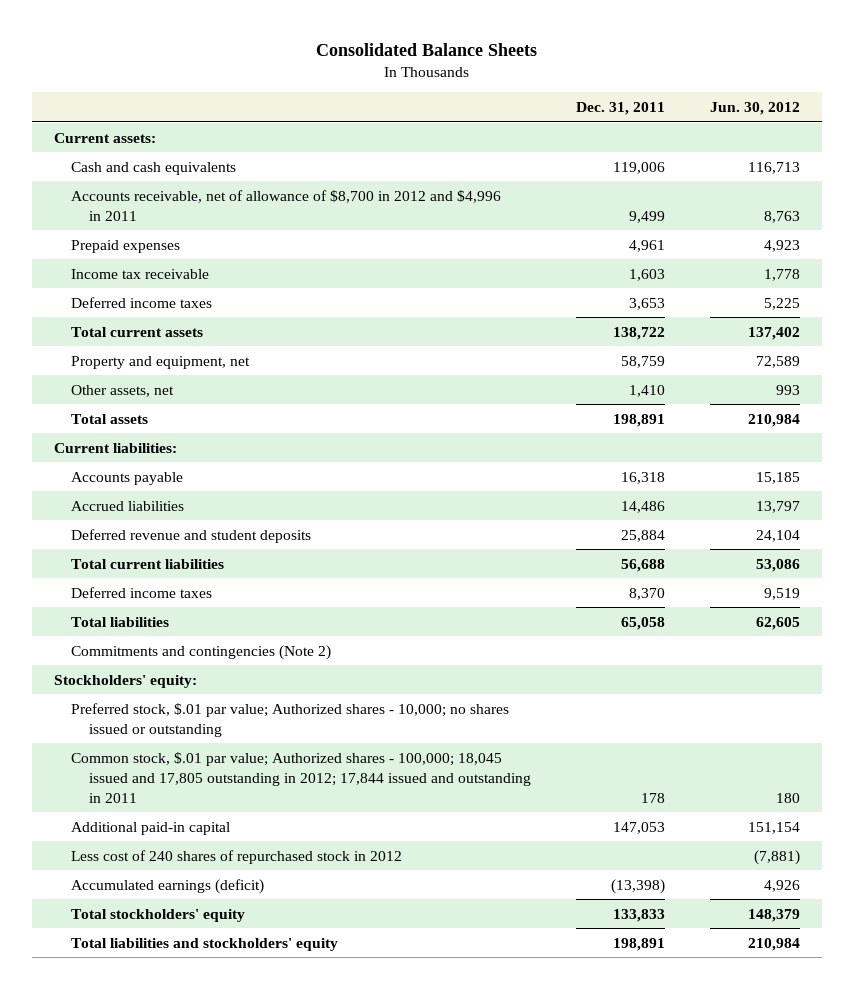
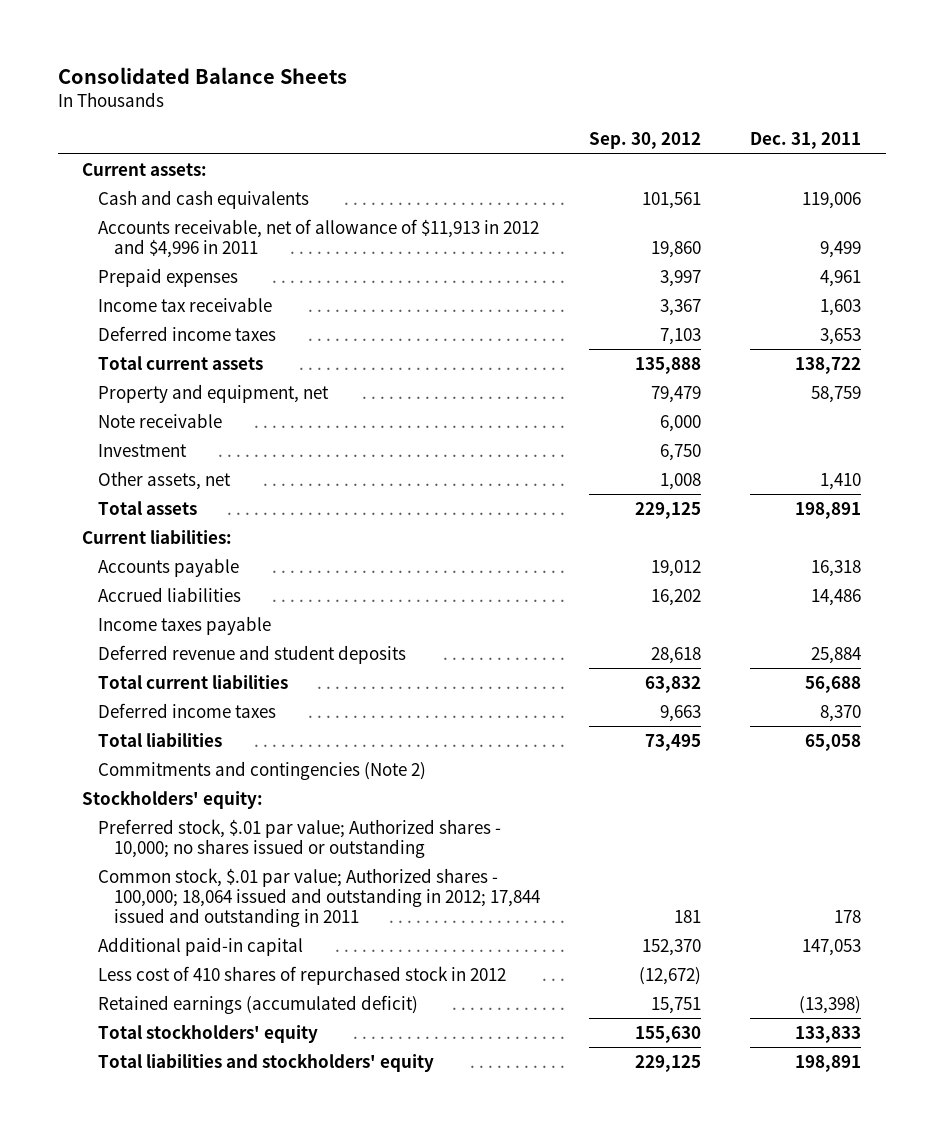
[709,102,800,116] Jun. 30, 2012 -> none
none -> [589,132,702,150] Sep. 30, 2012
[71,189,502,221] Accounts receivable, net of allowance of $8,700 in 2012 and $4,996 in 2011 -> [98,218,540,258] Accounts receivable, net of allowance of $11,913 in 2012 and $4,996 in 2011
none -> [98,412,223,428] Note receivable
none -> [98,443,188,457] Investment
none -> [98,615,272,635] Income taxes payable
[71,751,531,803] Common stock, $.01 par value; Authorized shares - 100,000; 18,045 issued and 17,805 outstanding in 2012; 17,844 issued and outstanding in 2011 -> [98,867,541,927] Common stock, $.01 par value; Authorized shares - 100,000; 18,064 issued and outstanding in 2012; 17,844 issued and outstanding in 2011
[71,849,403,864] Less cost of 240 shares of repurchased stock in 2012 -> [98,965,507,985] Less cost of 410 shares of repurchased stock in 2012
[71,878,265,894] Accumulated earnings (deficit) -> [98,994,419,1014] Retained earnings (accumulated deficit)

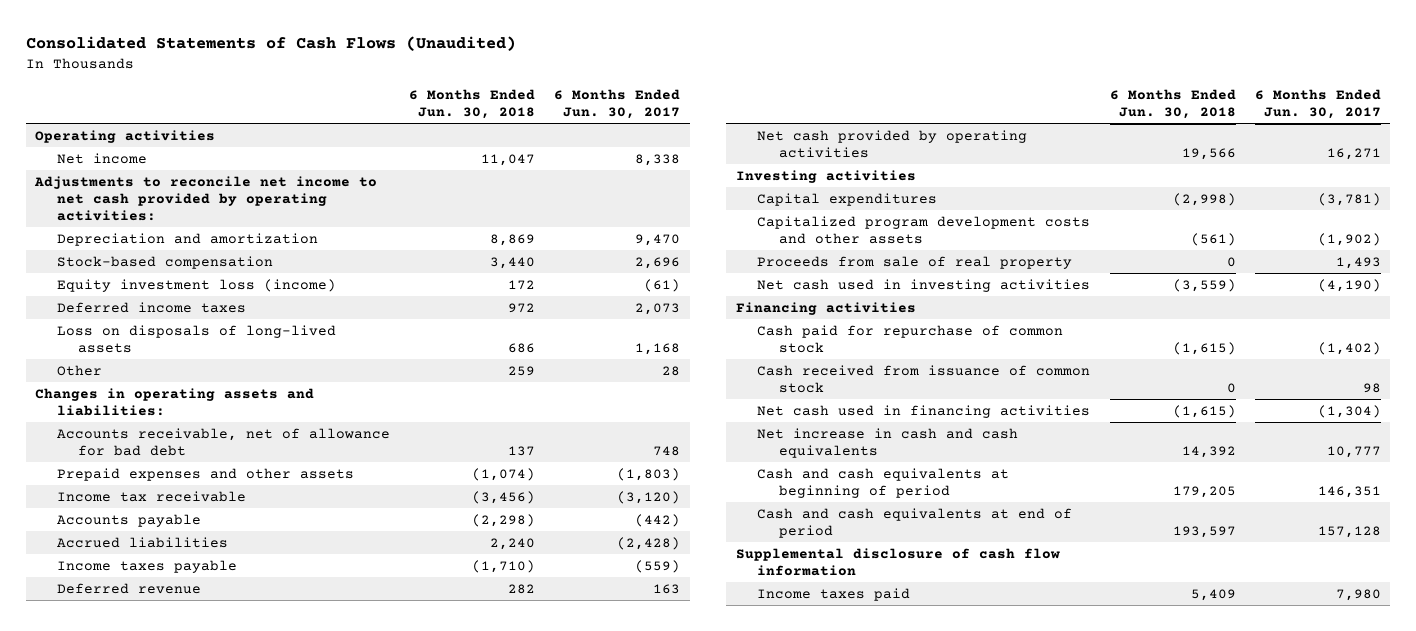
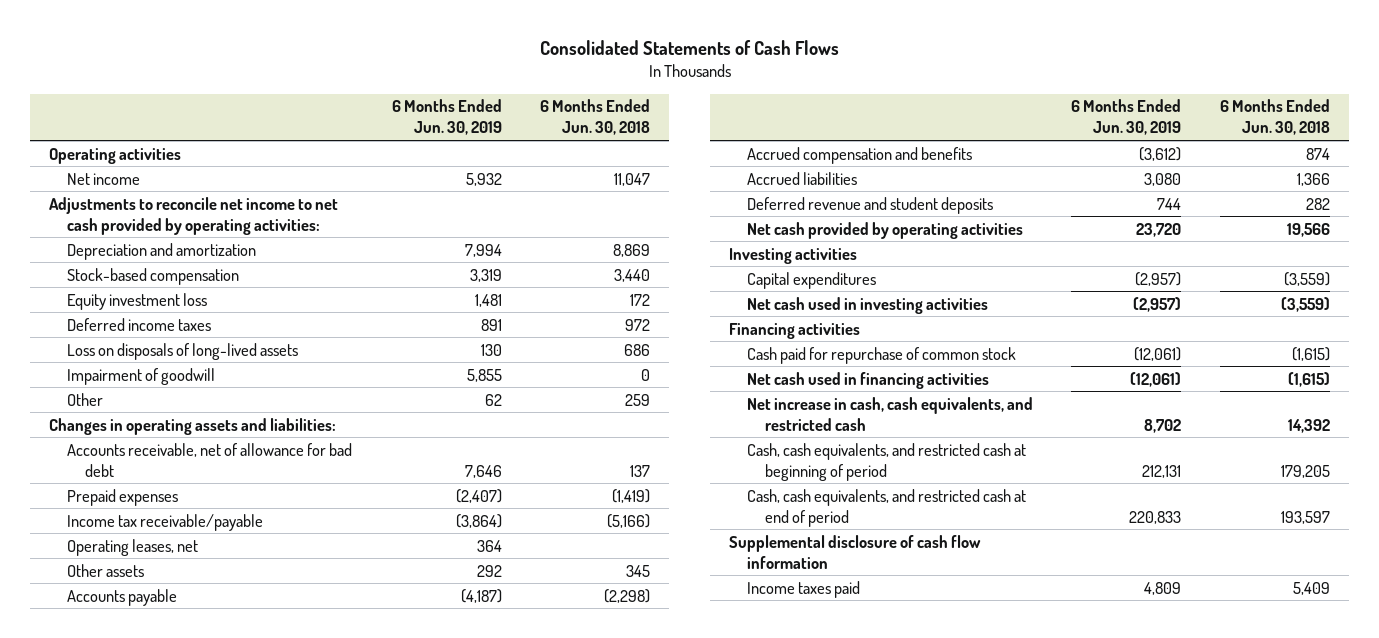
[25,36,516,52] Consolidated Statements of Cash Flows (Unaudited) -> [539,40,839,56] Consolidated Statements of Cash Flows
[554,88,681,119] 6 Months Ended Jun. 30, 2017 -> none
none -> [391,99,502,136] 6 Months Ended Jun. 30, 2019
[56,278,336,292] Equity investment loss (income) -> [67,292,208,310] Equity investment loss
none -> [67,367,216,385] Impairment of goodwill
[56,467,354,481] Prepaid expenses and other assets -> [67,488,179,506] Prepaid expenses
[471,467,535,481] (1,074) -> [612,488,651,503] (1,419)
[56,490,246,502] Income tax receivable -> [67,513,264,531] Income tax receivable/payable
[471,490,535,504] (3,456) -> [607,513,651,528] (5,166)
none -> [67,538,199,556] Operating leases, net
none -> [67,563,145,577] Other assets
[56,559,237,573] Income taxes payable -> none
none -> [746,146,972,164] Accrued compensation and benefits
[489,537,535,550] 2,240 -> [1296,172,1330,186] 1,366
[56,582,201,594] Deferred revenue -> [746,196,993,214] Deferred revenue and student deposits
[757,215,1091,244] Capitalized program development costs and other assets -> none
[757,255,1073,269] Proceeds from sale of real property -> none
[1172,192,1236,206] (2,998) -> [1283,271,1330,286] (3,559)
[757,364,1091,393] Cash received from issuance of common stock -> none
[757,427,1019,458] Net increase in cash and cash equivalents -> [746,396,1033,431] Net increase in cash, cash equivalents, and restricted cash
[757,467,1010,498] Cash and cash equivalents at beginning of period -> [746,442,1026,481] Cash, cash equivalents, and restricted cash at beginning of period
[757,507,1073,538] Cash and cash equivalents at end of period -> [746,488,1026,527] Cash, cash equivalents, and restricted cash at end of period

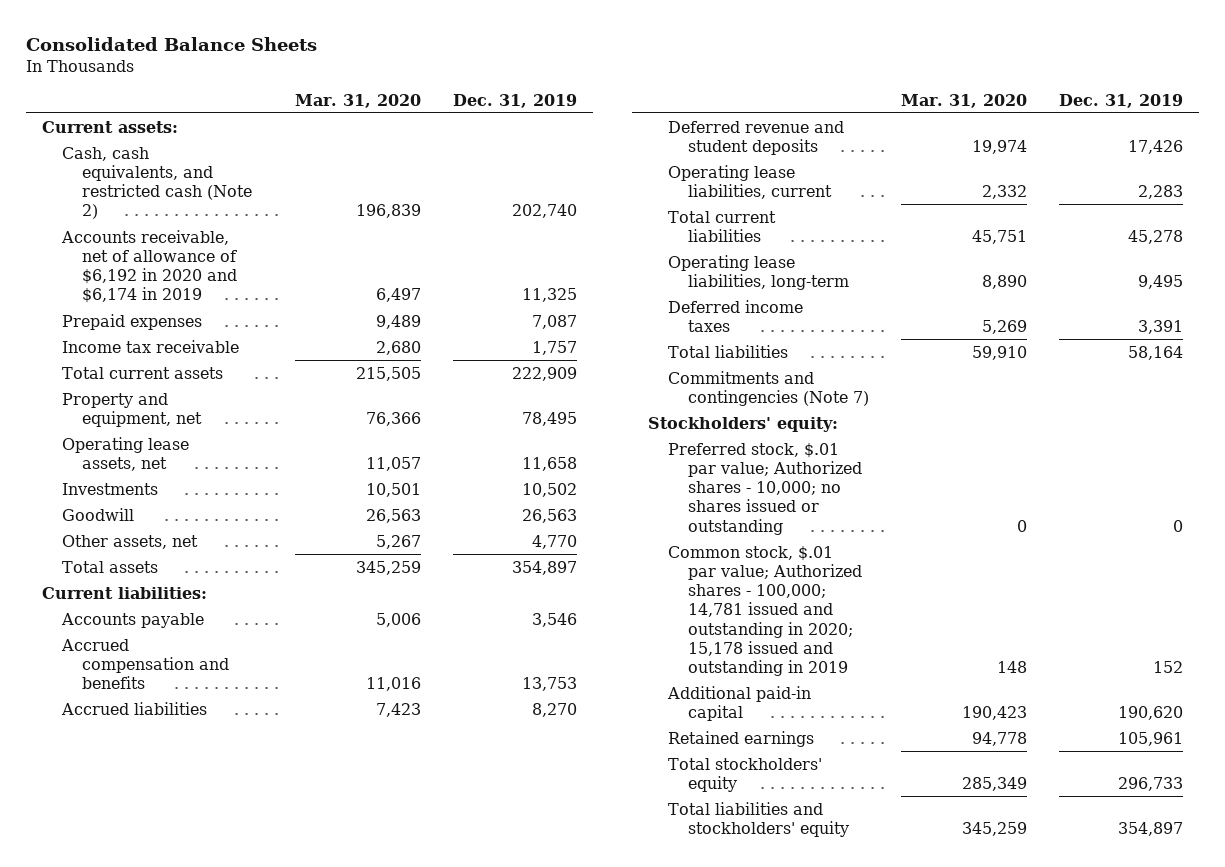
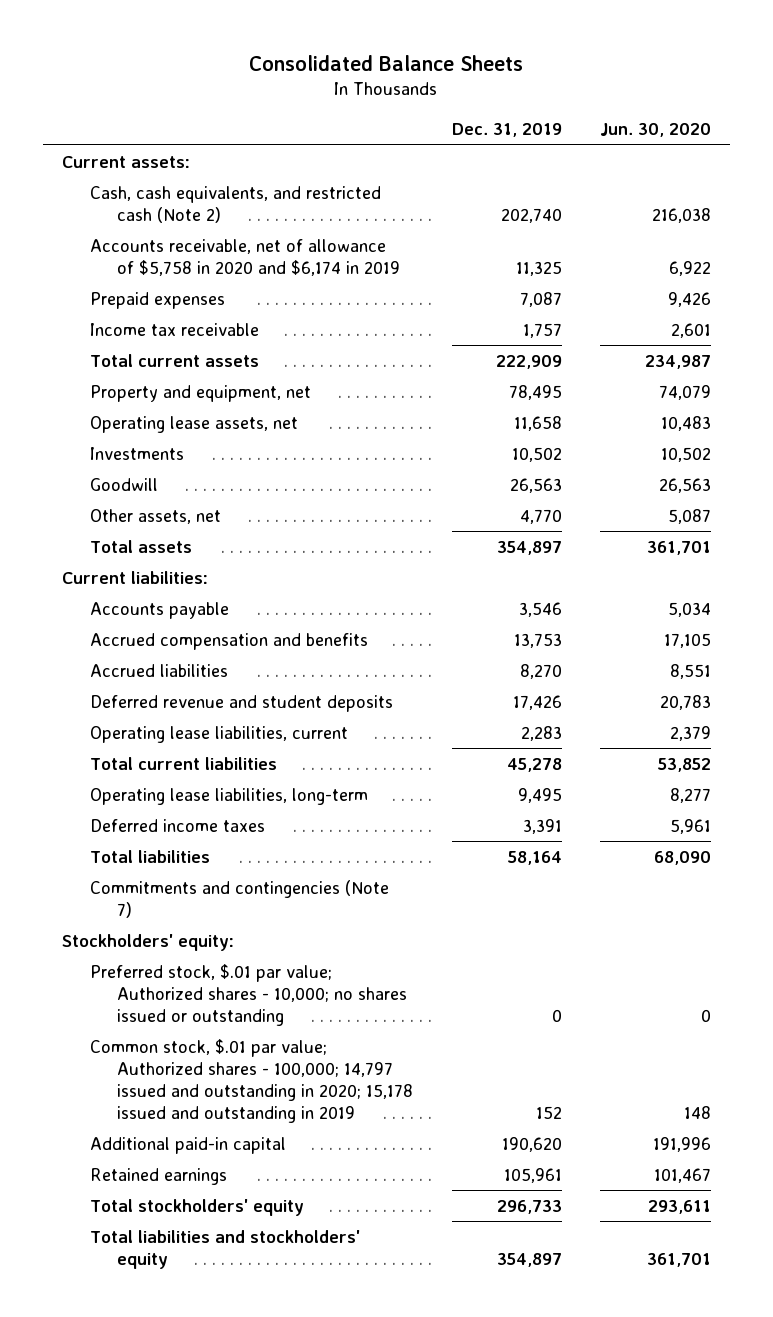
[295,93,422,108] Mar. 31, 2020 -> none
none -> [599,123,711,138] Jun. 30, 2020
[61,229,238,304] Accounts receivable, net of allowance of $6,192 in 2020 and $6,174 in 2019 -> [89,238,401,276] Accounts receivable, net of allowance of $5,758 in 2020 and $6,174 in 2019
[668,545,862,677] Common stock, $.01 par value; Authorized shares - 100,000; 14,781 issued and outstanding in 2020; 15,178 issued and outstanding in 2019 -> [89,1038,414,1123] Common stock, $.01 par value; Authorized shares - 100,000; 14,797 issued and outstanding in 2020; 15,178 issued and outstanding in 2019

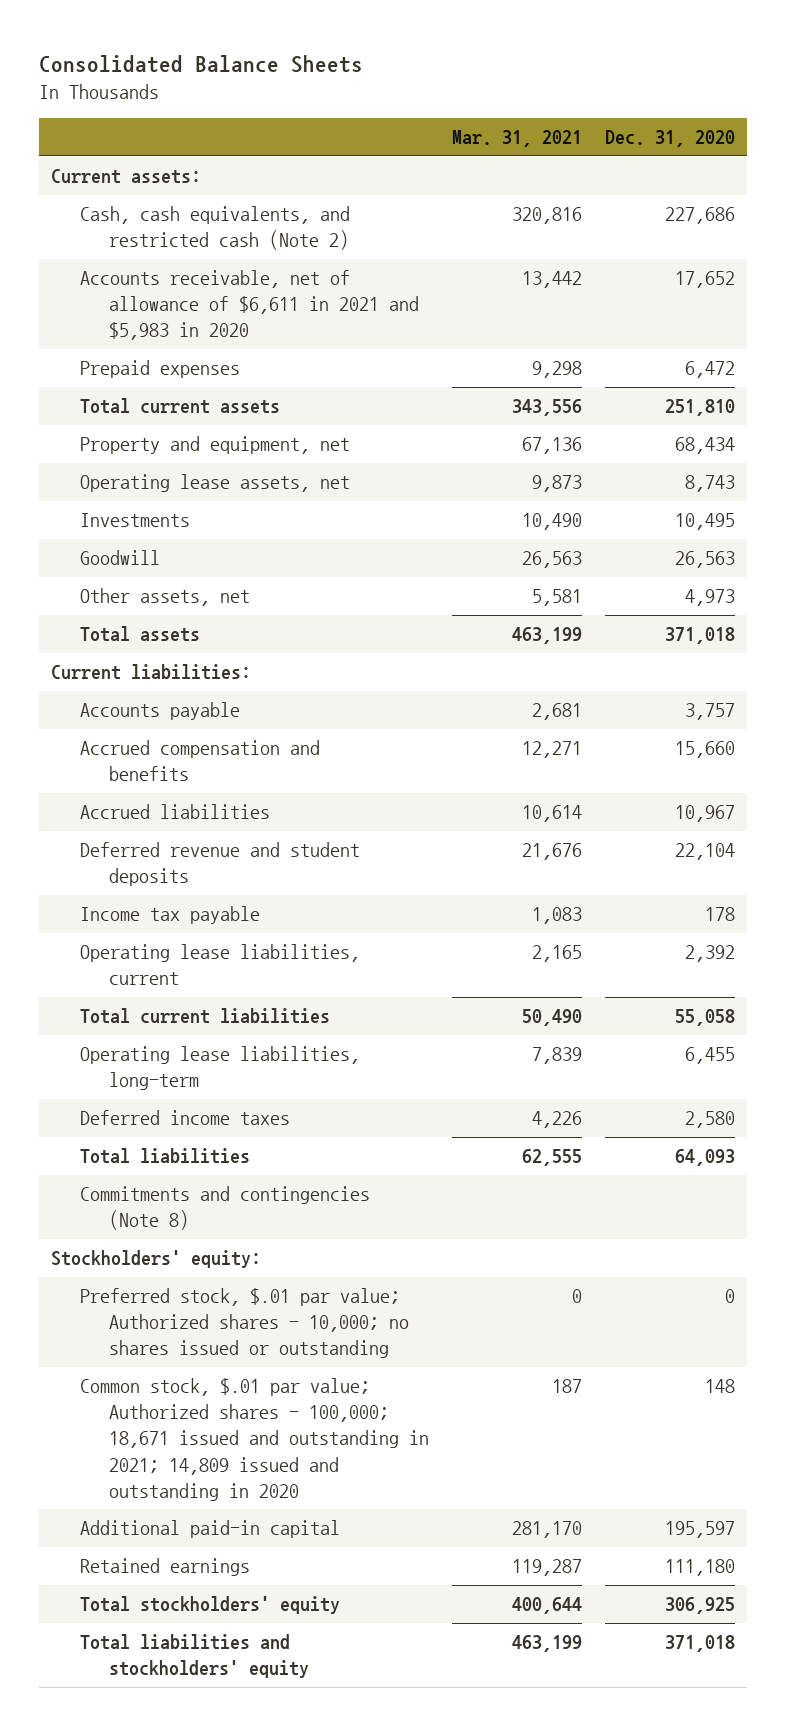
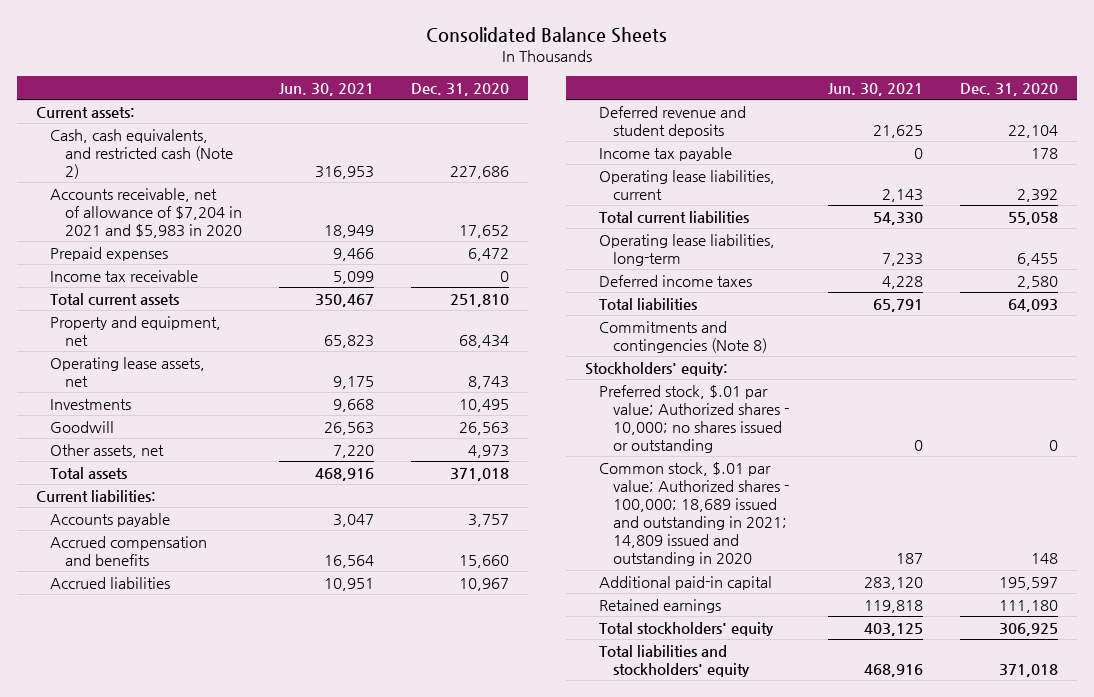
[452,130,583,148] Mar. 31, 2021 -> none
none -> [279,83,375,97] Jun. 30, 2021
[80,270,420,341] Accounts receivable, net of allowance of $6,611 in 2021 and $5,983 in 2020 -> [50,187,242,239] Accounts receivable, net of allowance of $7,204 in 2021 and $5,983 in 2020
none -> [50,269,199,282] Income tax receivable
[80,1378,430,1501] Common stock, $.01 par value; Authorized shares - 100,000; 18,671 issued and outstanding in 2021; 14,809 issued and outstanding in 2020 -> [599,461,790,567] Common stock, $.01 par value; Authorized shares - 100,000; 18,689 issued and outstanding in 2021; 14,809 issued and outstanding in 2020

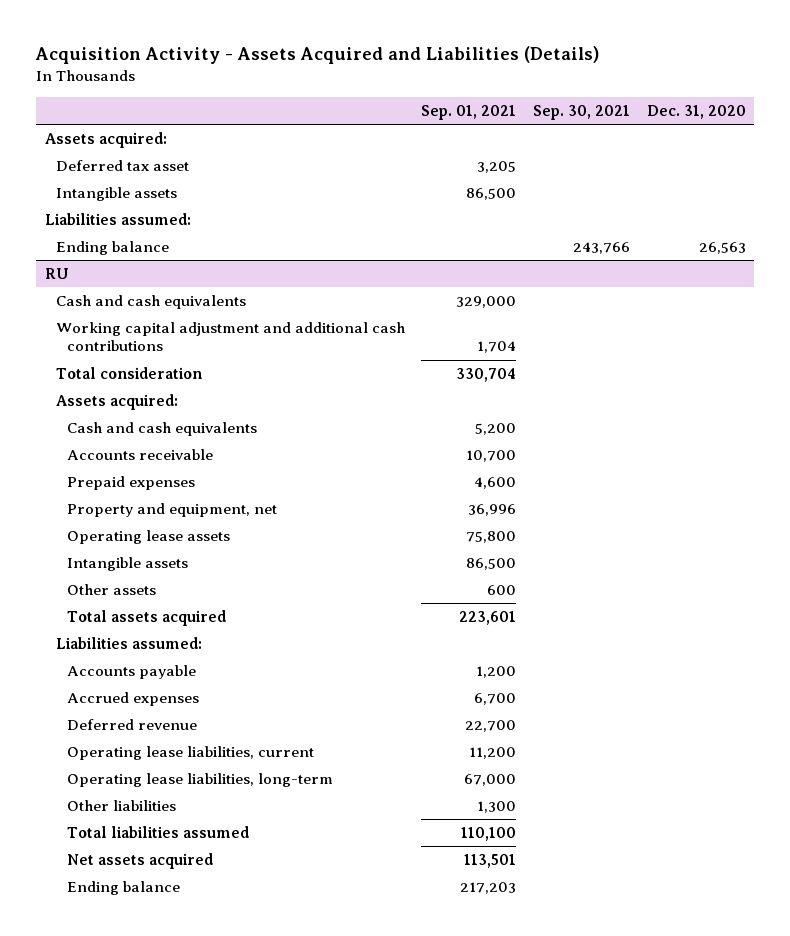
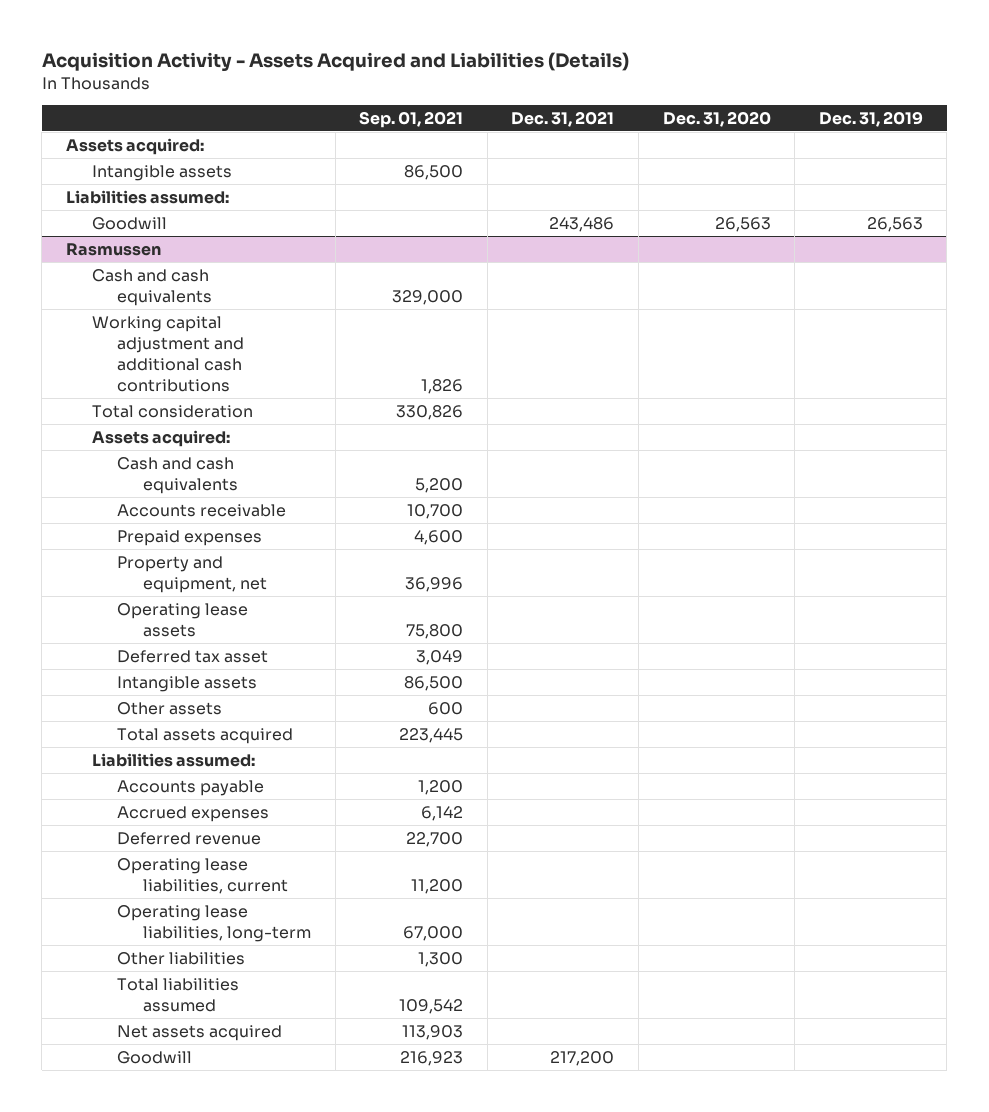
[532,104,630,120] Sep. 30, 2021 -> none
none -> [511,110,615,127] Dec. 31, 2021
none -> [818,110,923,127] Dec. 31, 2019
[55,160,189,172] Deferred tax asset -> none
[55,241,169,256] Ending balance -> [91,216,167,230] Goodwill
[44,268,68,280] RU -> [65,242,161,256] Rasmussen
[477,341,517,354] 1,704 -> [421,378,464,394] 1,826
[456,368,517,383] 330,704 -> [396,404,464,420] 330,826
none -> [117,649,269,663] Deferred tax asset
[459,611,517,626] 223,601 -> [399,727,464,743] 223,445
[474,693,517,706] 6,700 -> [421,805,464,821] 6,142
[66,881,180,896] Ending balance -> none
[461,827,517,842] 110,100 -> [399,998,464,1014] 109,542
[464,854,517,869] 113,501 -> [402,1024,464,1040] 113,903
none -> [117,1050,193,1064] Goodwill

